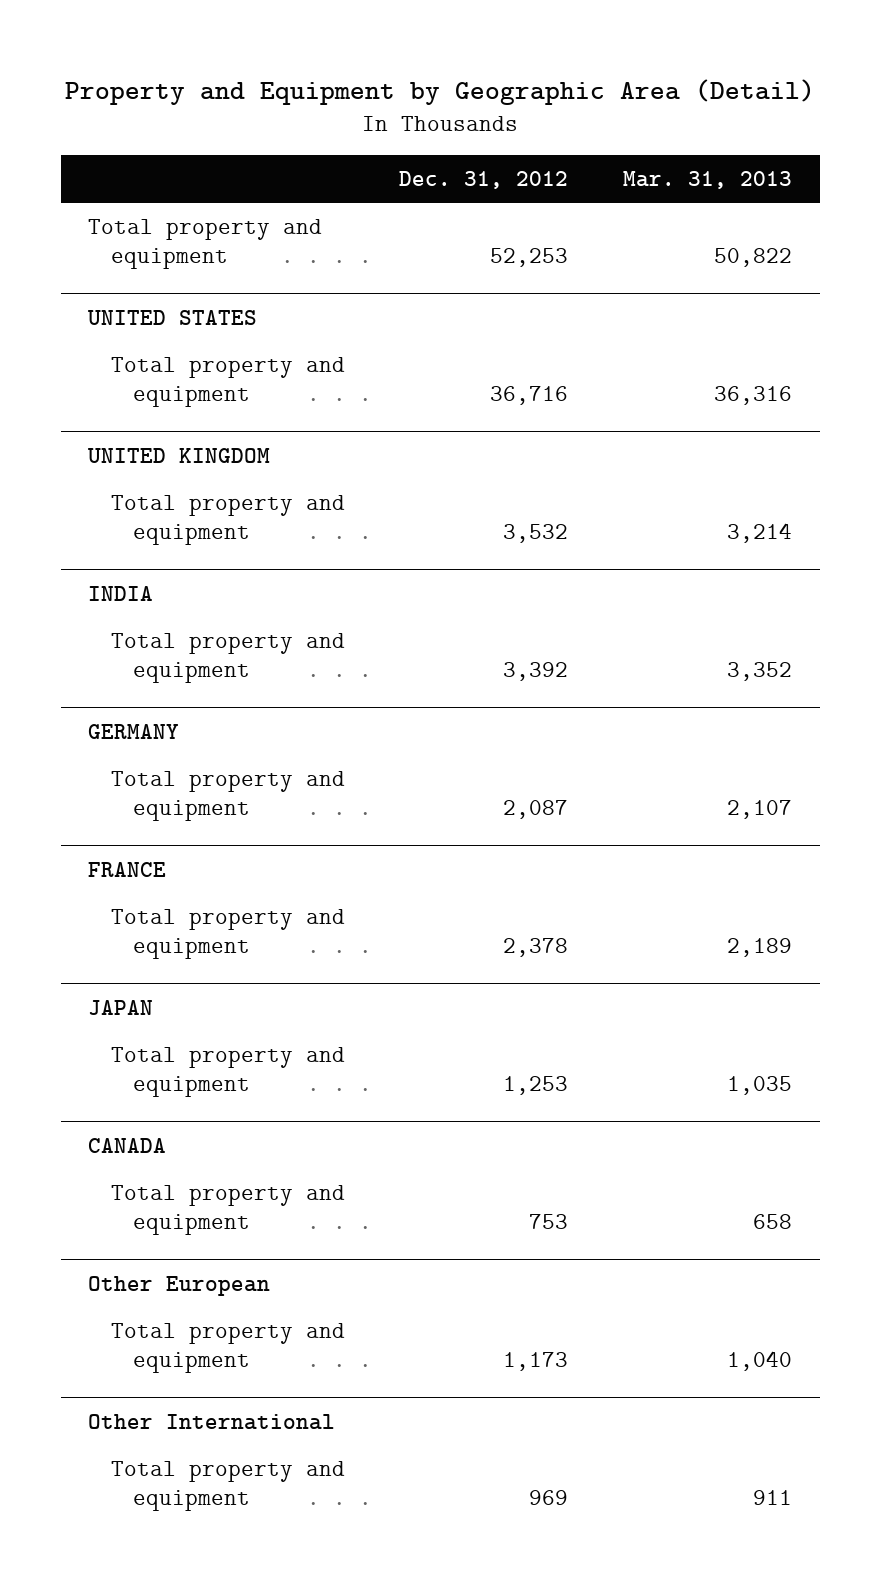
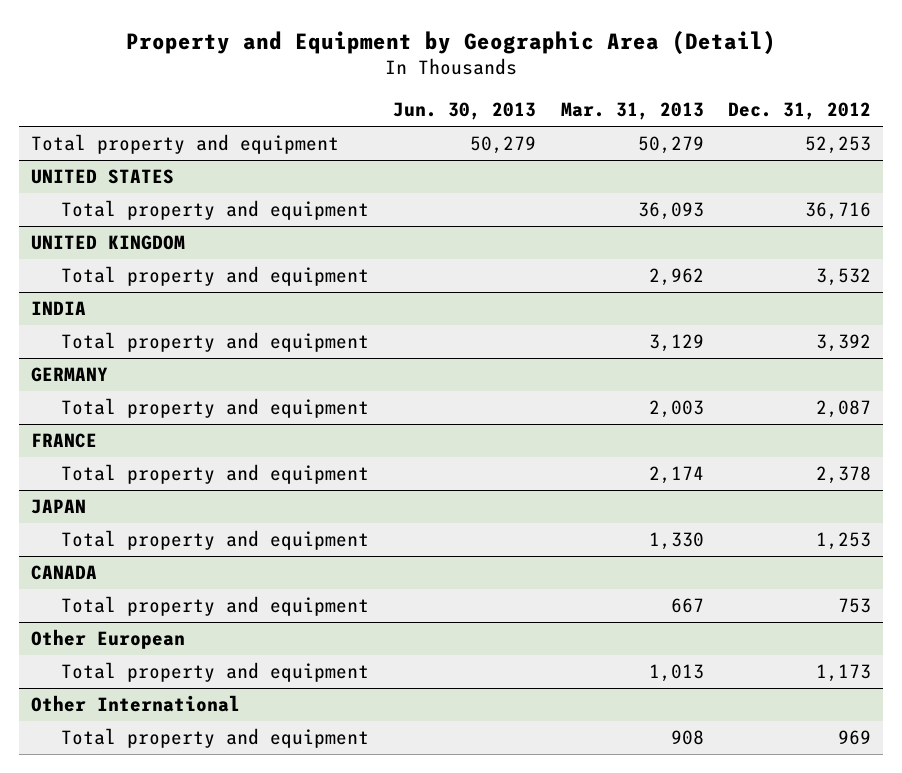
none -> [393,102,537,121] Jun. 30, 2013
[714,248,793,268] 50,822 -> [637,136,704,155] 50,279
[714,386,793,406] 36,316 -> [637,202,704,221] 36,093
[727,523,793,544] 3,214 -> [648,268,704,287] 2,962
[727,662,793,682] 3,352 -> [648,334,704,353] 3,129
[727,800,793,820] 2,107 -> [648,400,704,419] 2,003
[727,938,793,958] 2,189 -> [648,466,704,485] 2,174
[727,1076,793,1096] 1,035 -> [648,532,704,551] 1,330
[753,1214,793,1230] 658 -> [670,598,704,614] 667
[727,1351,793,1372] 1,040 -> [648,664,704,683] 1,013
[753,1490,793,1506] 911 -> [670,730,704,746] 908

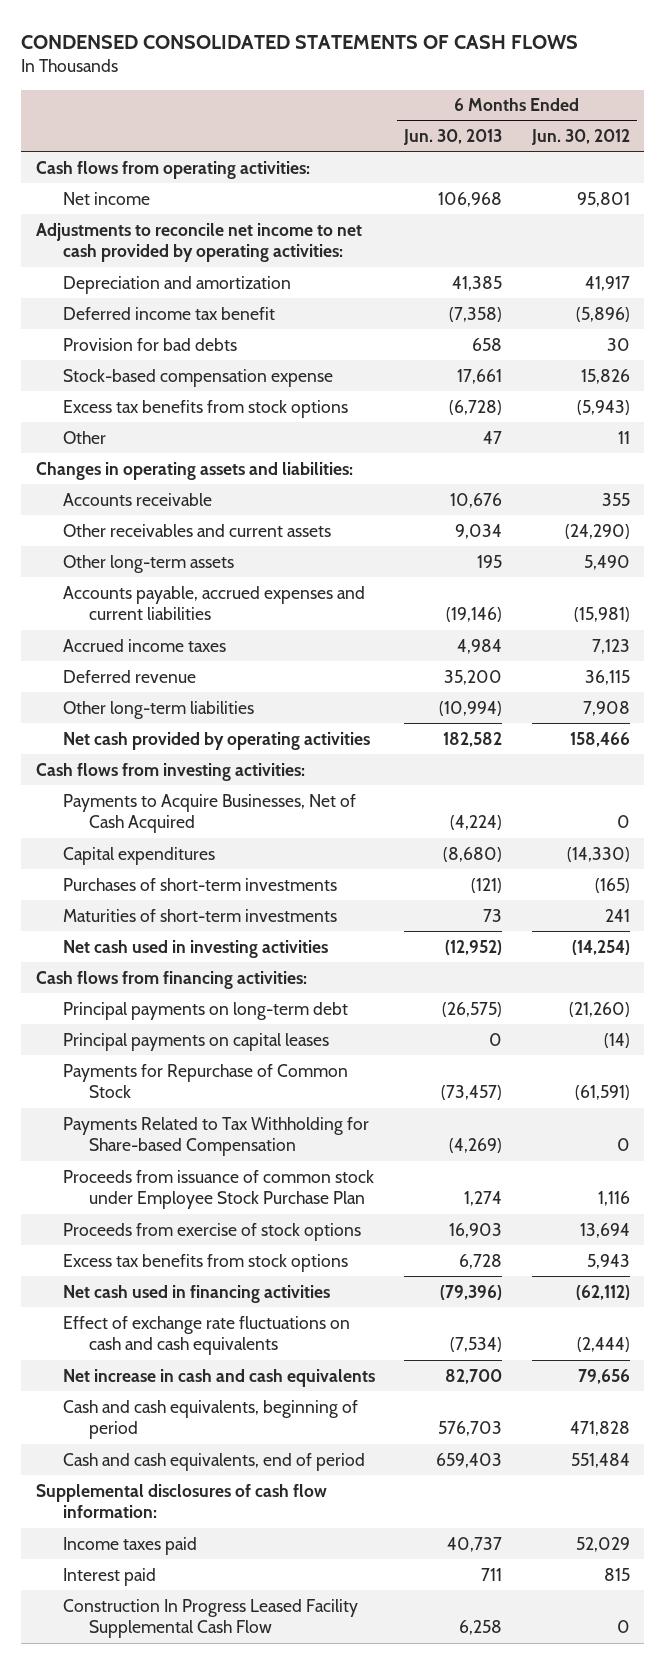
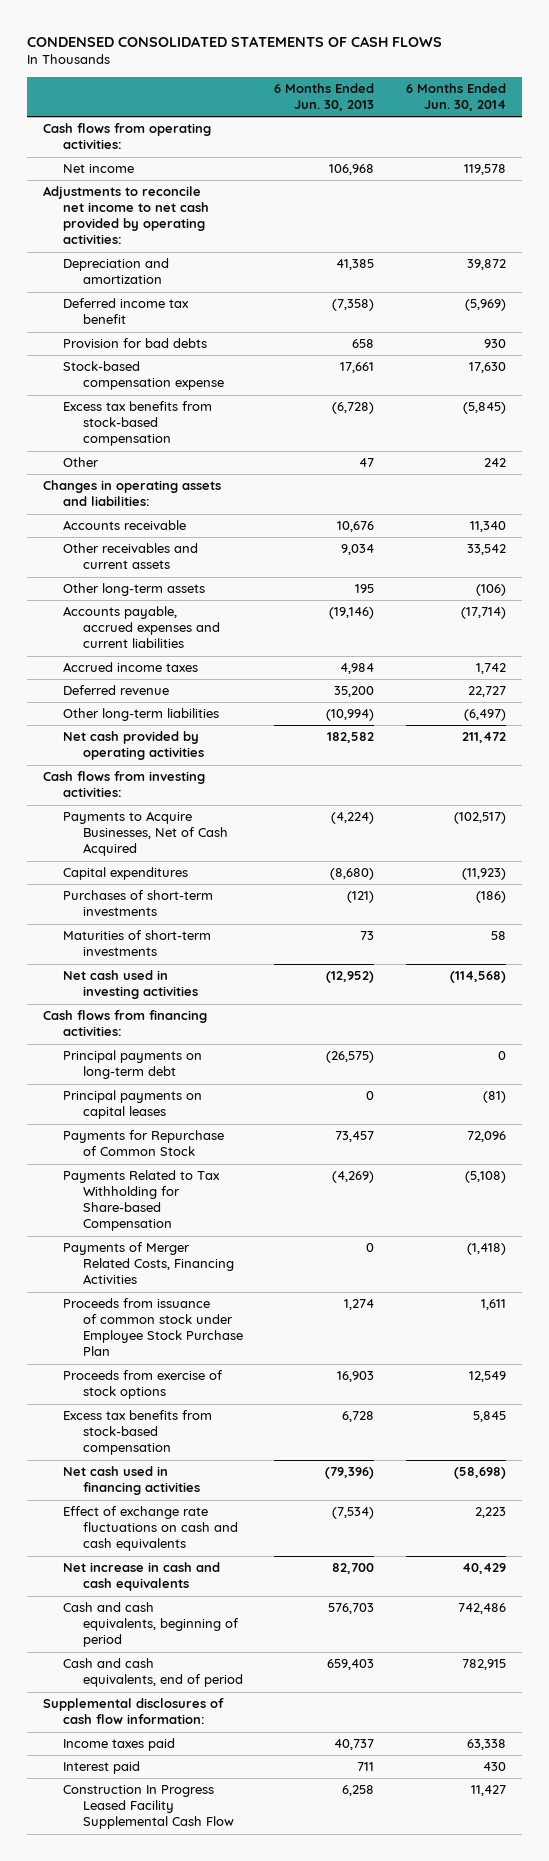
[530,129,630,146] Jun. 30, 2012 -> none
none -> [406,82,507,111] 6 Months Ended Jun. 30, 2014
[62,399,348,418] Excess tax benefits from stock options -> [62,401,212,447] Excess tax benefits from stock-based compensation
[441,1085,503,1101] (73,457) -> [335,1131,375,1143] 73,457
none -> [62,1242,234,1285] Payments of Merger Related Costs, Financing Activities
[62,1253,348,1272] Excess tax benefits from stock options -> [62,1410,212,1456] Excess tax benefits from stock-based compensation

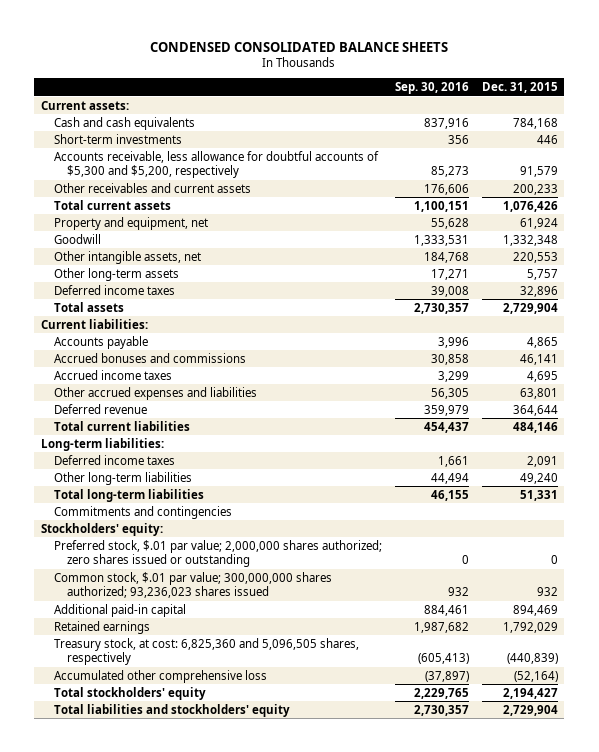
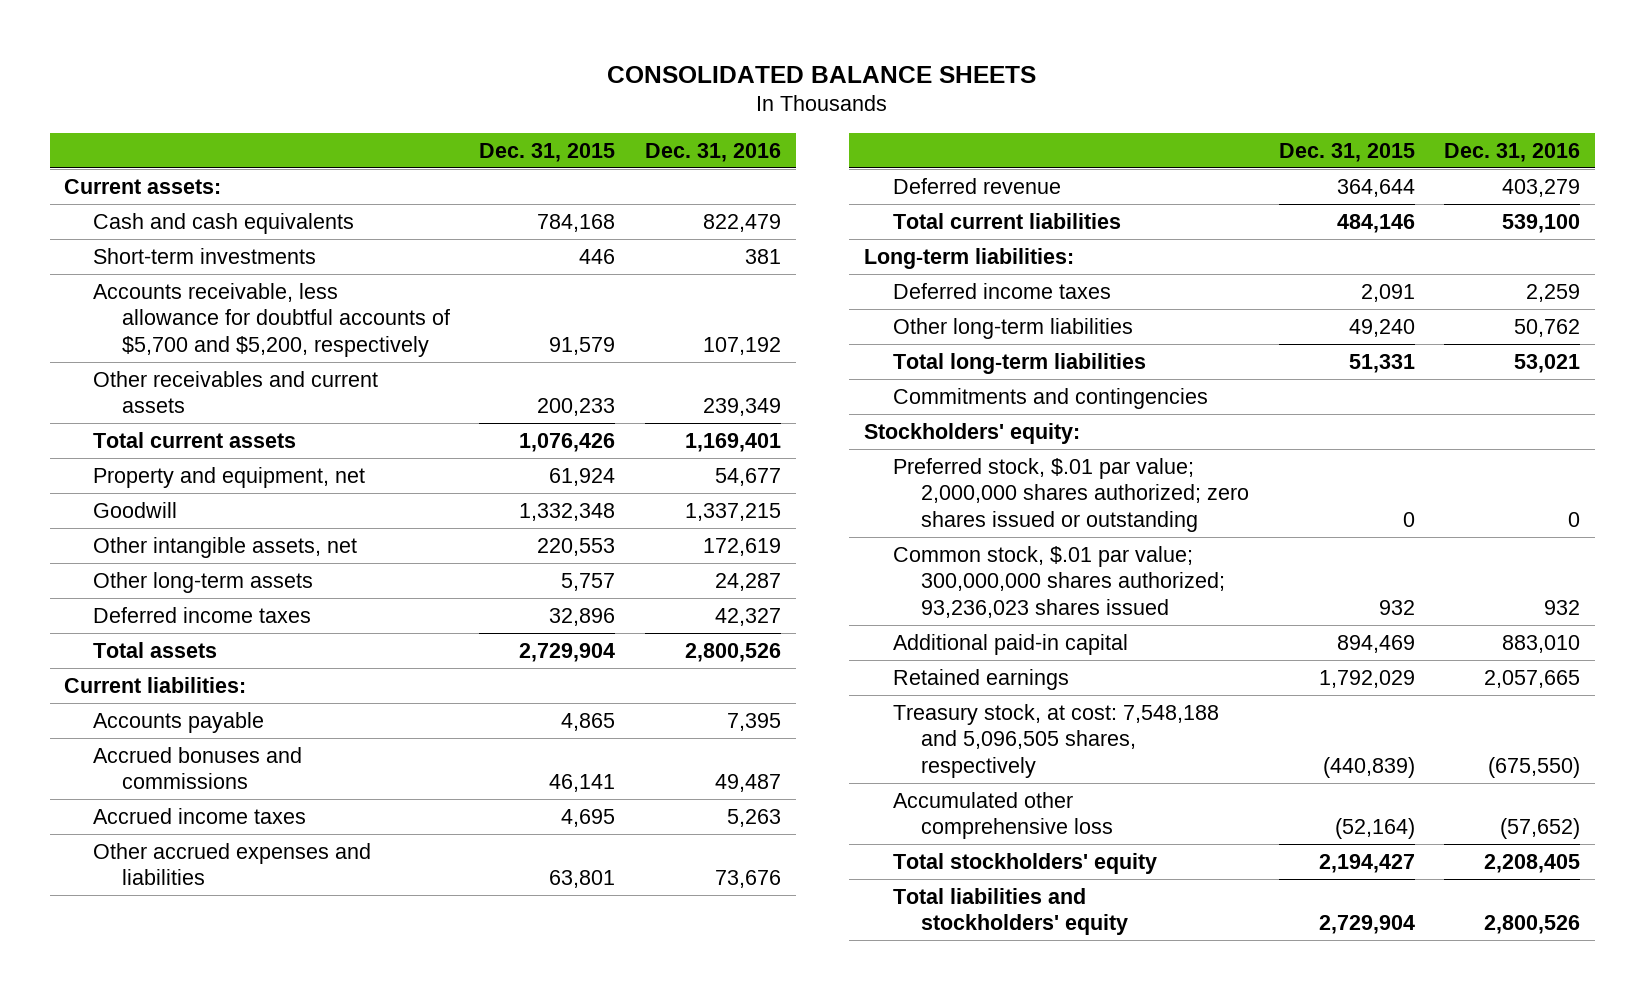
[150,41,449,52] CONDENSED CONSOLIDATED BALANCE SHEETS -> [607,65,1037,83] CONSOLIDATED BALANCE SHEETS
[394,81,469,94] Sep. 30, 2016 -> none
none -> [645,142,782,162] Dec. 31, 2016
[53,150,379,179] Accounts receivable, less allowance for doubtful accounts of $5,300 and $5,200, respectively -> [93,282,450,357] Accounts receivable, less allowance for doubtful accounts of $5,700 and $5,200, respectively
[53,637,359,666] Treasury stock, at cost: 6,825,360 and 5,096,505 shares, respectively -> [892,703,1219,778] Treasury stock, at cost: 7,548,188 and 5,096,505 shares, respectively

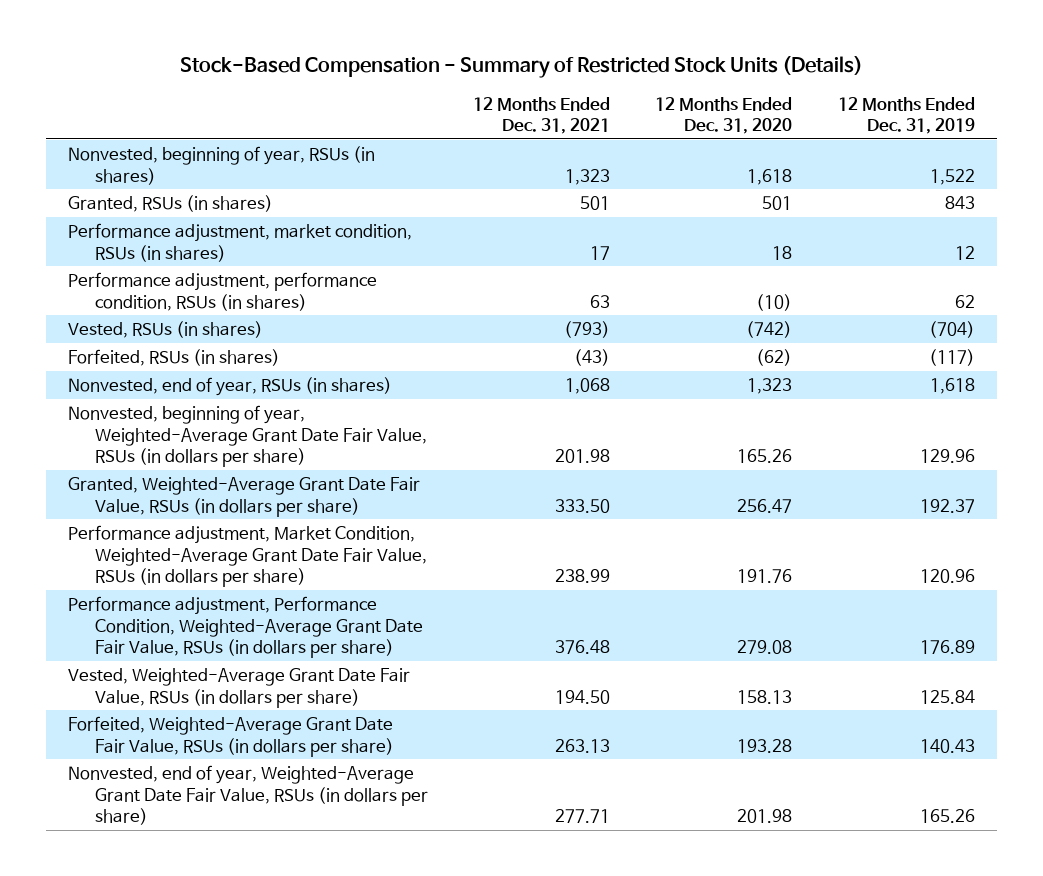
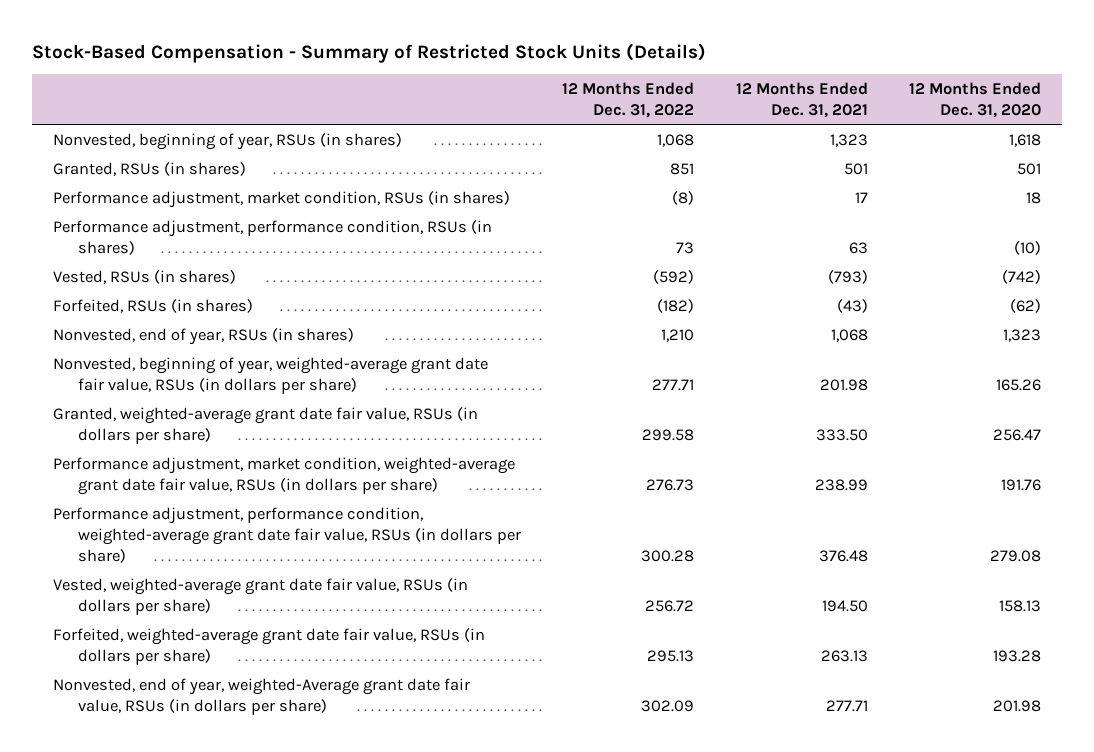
[837,96,975,135] 12 Months Ended Dec. 31, 2019 -> none
none -> [562,82,695,119] 12 Months Ended Dec. 31, 2022
[68,405,428,468] Nonvested, beginning of year, Weighted-Average Grant Date Fair Value, RSUs (in dollars per share) -> [53,356,489,394] Nonvested, beginning of year, weighted-average grant date fair value, RSUs (in dollars per share)
[68,477,421,517] Granted, Weighted-Average Grant Date Fair Value, RSUs (in dollars per share) -> [53,406,479,444] Granted, weighted-average grant date fair value, RSUs (in dollars per share)
[68,525,428,588] Performance adjustment, Market Condition, Weighted-Average Grant Date Fair Value, RSUs (in dollars per share) -> [53,456,516,495] Performance adjustment, market condition, weighted-average grant date fair value, RSUs (in dollars per share)
[68,596,424,659] Performance adjustment, Performance Condition, Weighted-Average Grant Date Fair Value, RSUs (in dollars per share) -> [53,506,522,563] Performance adjustment, performance condition, weighted-average grant date fair value, RSUs (in dollars per share)
[68,668,411,708] Vested, Weighted-Average Grant Date Fair Value, RSUs (in dollars per share) -> [53,577,469,615] Vested, weighted-average grant date fair value, RSUs (in dollars per share)
[68,716,395,757] Forfeited, Weighted-Average Grant Date Fair Value, RSUs (in dollars per share) -> [53,627,486,665] Forfeited, weighted-average grant date fair value, RSUs (in dollars per share)
[68,765,429,826] Nonvested, end of year, Weighted-Average Grant Date Fair Value, RSUs (in dollars per share) -> [53,677,471,715] Nonvested, end of year, weighted-Average grant date fair value, RSUs (in dollars per share)

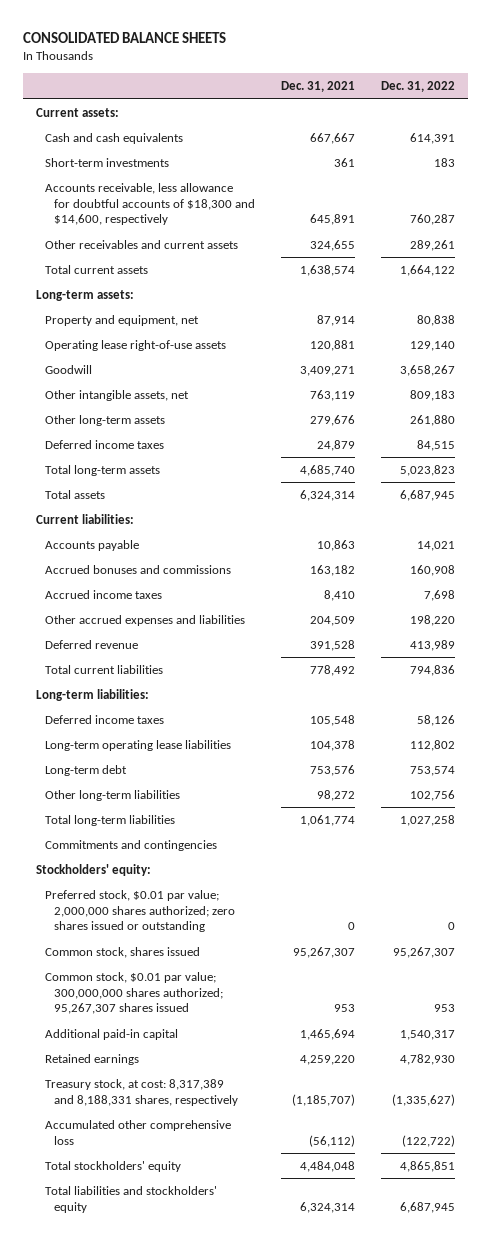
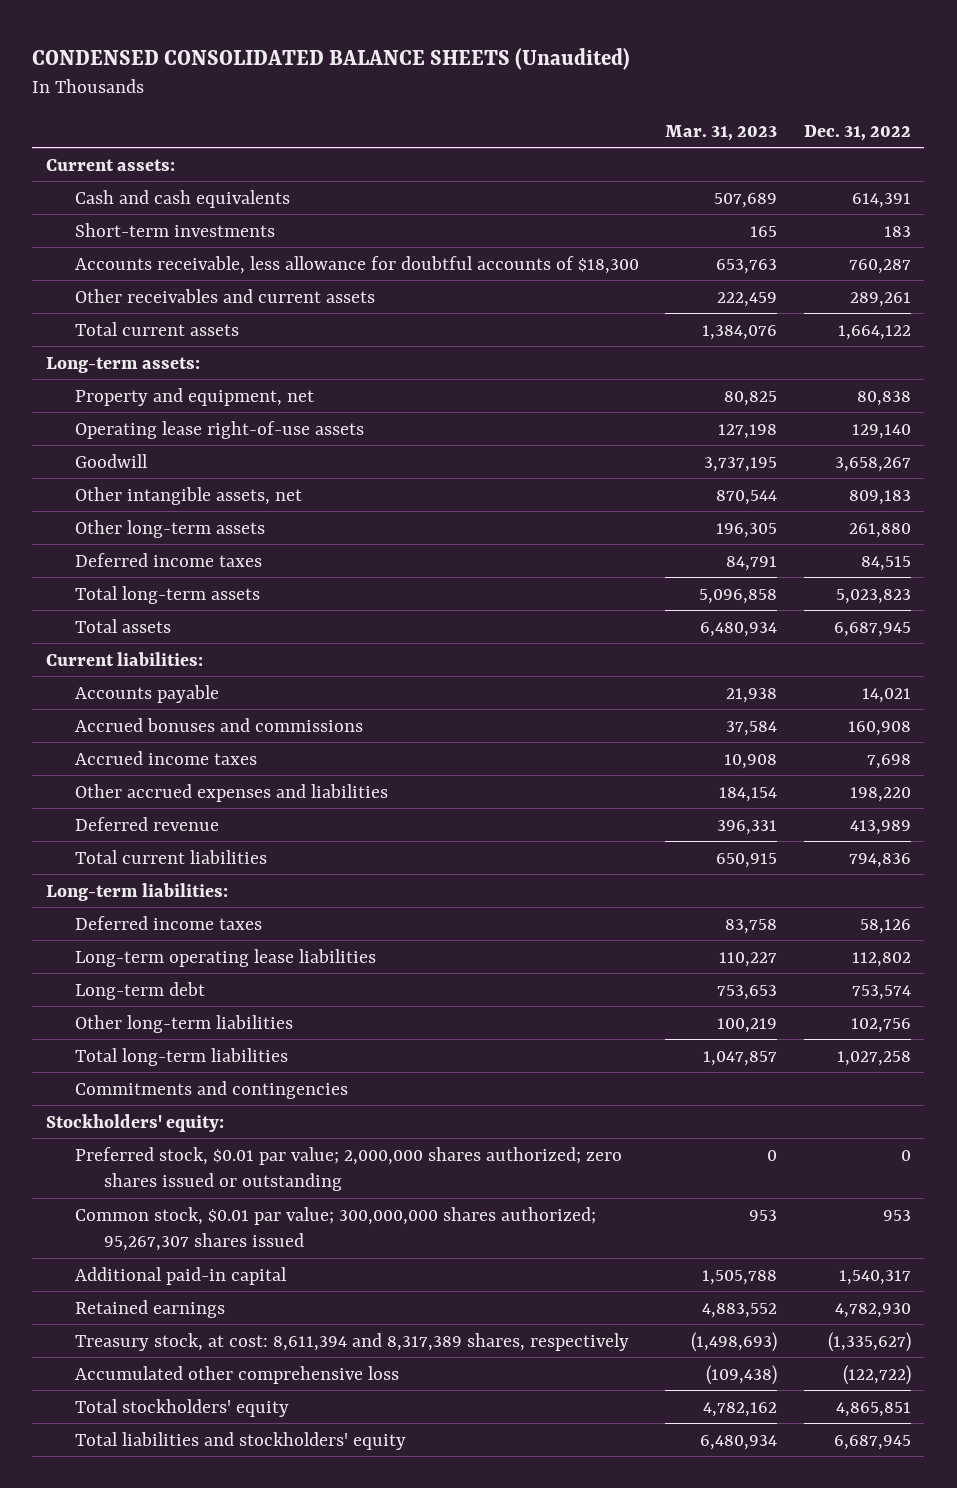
[22,31,226,43] CONSOLIDATED BALANCE SHEETS -> [32,48,631,71] CONDENSED CONSOLIDATED BALANCE SHEETS (Unaudited)
[281,81,356,93] Dec. 31, 2021 -> none
none -> [665,124,778,141] Mar. 31, 2023
[45,182,256,226] Accounts receivable, less allowance for doubtful accounts of $18,300 and $14,600, respectively -> [74,255,639,274] Accounts receivable, less allowance for doubtful accounts of $18,300
[45,946,201,958] Common stock, shares issued -> none
[45,1078,239,1106] Treasury stock, at cost: 8,317,389 and 8,188,331 shares, respectively -> [74,1332,629,1351] Treasury stock, at cost: 8,611,394 and 8,317,389 shares, respectively

